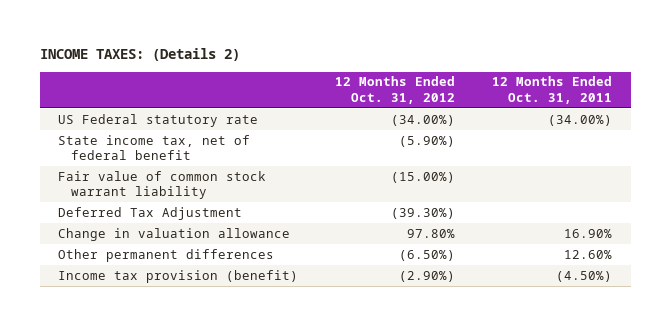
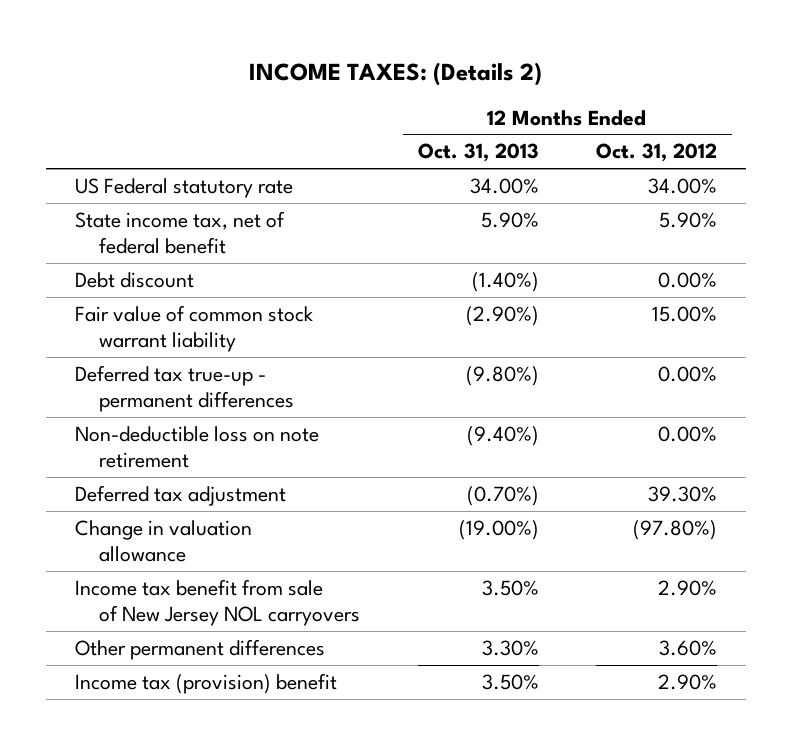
[492,76,613,104] 12 Months Ended Oct. 31, 2011 -> none
none -> [417,143,539,163] Oct. 31, 2013
[391,114,456,126] (34.00%) -> [648,177,718,194] 34.00%
[399,135,456,147] (5.90%) -> [659,211,718,228] 5.90%
none -> [74,271,194,288] Debt discount
[391,171,456,183] (15.00%) -> [652,305,718,322] 15.00%
none -> [74,364,294,413] Deferred tax true-up - permanent differences
none -> [74,425,319,469] Non-deductible loss on note retirement
[58,206,243,220] Deferred Tax Adjustment -> [74,484,286,506] Deferred tax adjustment
[391,207,456,219] (39.30%) -> [648,485,718,502] 39.30%
[407,228,456,238] 97.80% -> [633,519,718,540] (97.80%)
none -> [74,578,360,627] Income tax benefit from sale of New Jersey NOL carryovers
[399,249,456,261] (6.50%) -> [659,639,718,656] 3.60%
[58,269,299,283] Income tax provision (benefit) -> [74,672,337,694] Income tax (provision) benefit
[399,270,456,282] (2.90%) -> [658,673,718,690] 2.90%

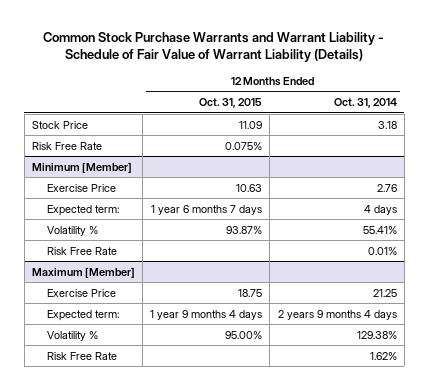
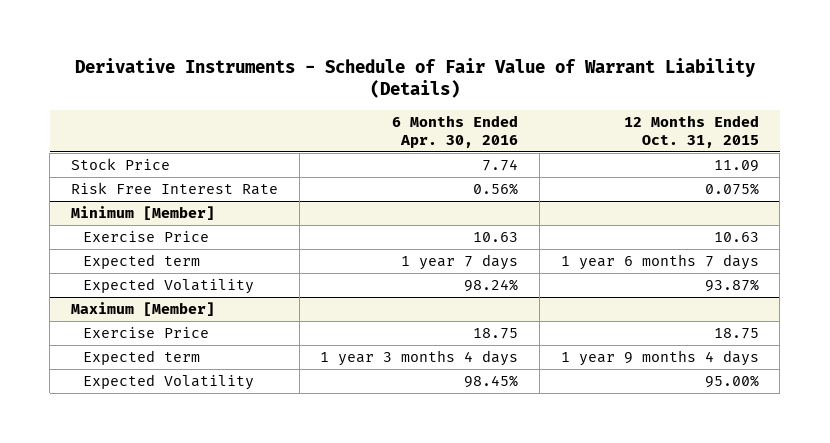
[43,31,385,63] Common Stock Purchase Warrants and Warrant Liability - Schedule of Fair Value of Warrant Liability (Details) -> [74,57,755,99] Derivative Instruments - Schedule of Fair Value of Warrant Liability (Details)
[333,98,397,109] Oct. 31, 2014 -> none
none -> [392,115,519,148] 6 Months Ended Apr. 30, 2016
[32,141,103,150] Risk Free Rate -> [71,181,279,195] Risk Free Interest Rate
[46,246,117,255] Risk Free Rate -> none
[46,204,119,216] Expected term: -> [83,253,201,269] Expected term
[46,225,98,236] Volatility % -> [83,277,255,294] Expected Volatility
[46,351,117,360] Risk Free Rate -> none
[46,309,119,321] Expected term: -> [83,349,201,365] Expected term
[46,330,98,341] Volatility % -> [83,373,255,390] Expected Volatility

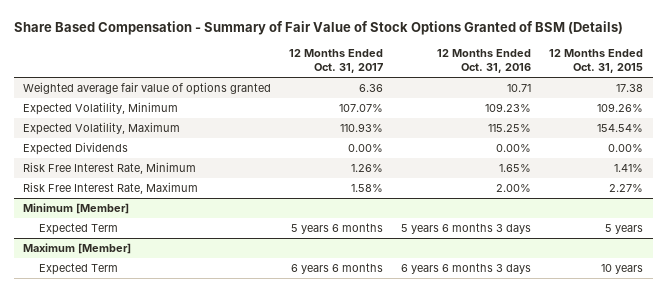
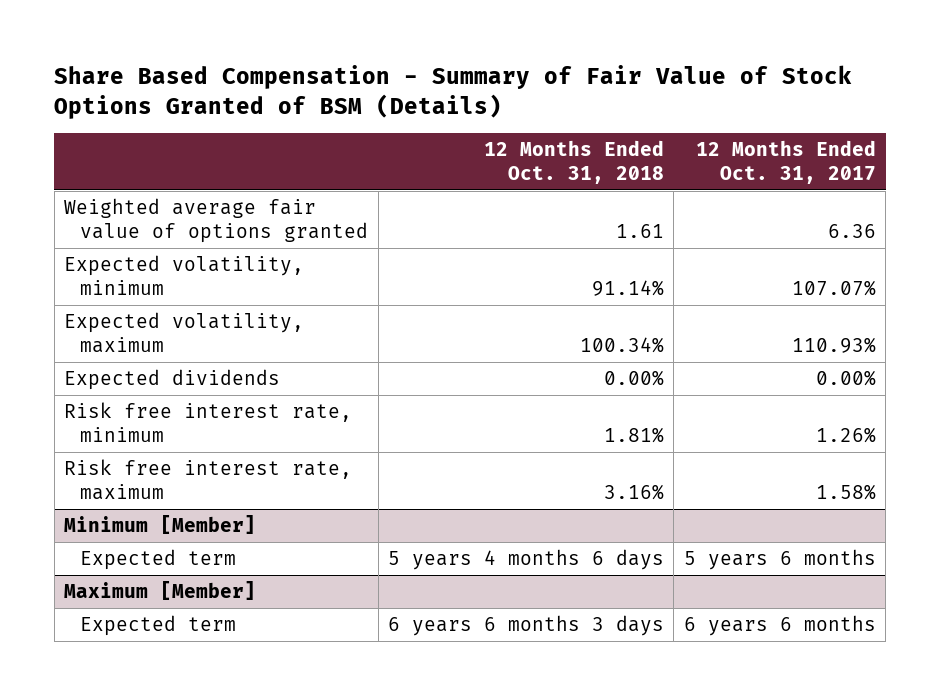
[437,48,532,74] 12 Months Ended Oct. 31, 2016 -> none
[549,48,644,74] 12 Months Ended Oct. 31, 2015 -> none
none -> [484,140,665,185] 12 Months Ended Oct. 31, 2018
[23,102,179,116] Expected Volatility, Minimum -> [64,255,305,296] Expected volatility, minimum
[23,122,181,136] Expected Volatility, Maximum -> [64,312,305,354] Expected volatility, maximum
[23,142,129,156] Expected Dividends -> [64,369,281,391] Expected dividends
[23,162,197,175] Risk Free Interest Rate, Minimum -> [64,402,353,443] Risk free interest rate, minimum
[23,182,199,195] Risk Free Interest Rate, Maximum -> [64,459,353,501] Risk free interest rate, maximum
[39,223,119,236] Expected Term -> [80,549,237,571] Expected term
[39,263,119,276] Expected Term -> [80,615,237,637] Expected term

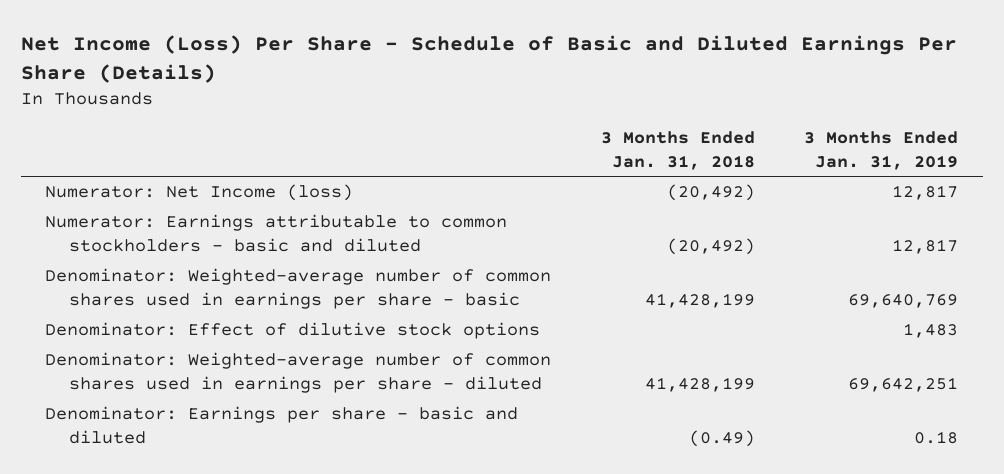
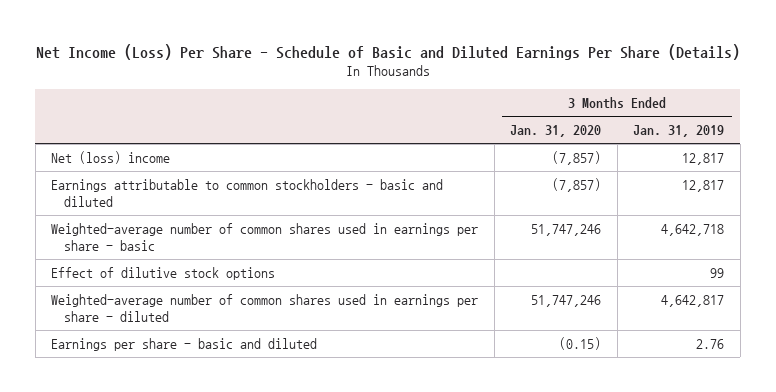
[600,131,755,170] 3 Months Ended Jan. 31, 2018 -> none
none -> [510,124,602,137] Jan. 31, 2020
[45,184,354,202] Numerator: Net Income (loss) -> [51,150,171,164] Net (loss) income
[45,214,508,253] Numerator: Earnings attributable to common stockholders - basic and diluted -> [51,178,444,208] Earnings attributable to common stockholders - basic and diluted
[45,268,552,310] Denominator: Weighted-average number of common shares used in earnings per share - basic -> [51,222,479,252] Weighted-average number of common shares used in earnings per share - basic
[848,294,959,309] 69,640,769 -> [661,223,725,236] 4,642,718
[45,322,541,340] Denominator: Effect of dilutive stock options -> [51,266,276,280] Effect of dilutive stock options
[903,323,959,339] 1,483 -> [710,267,725,278] 99
[45,352,552,394] Denominator: Weighted-average number of common shares used in earnings per share - diluted -> [51,293,479,323] Weighted-average number of common shares used in earnings per share - diluted
[848,377,959,393] 69,642,251 -> [661,294,725,307] 4,642,817
[45,406,519,445] Denominator: Earnings per share - basic and diluted -> [51,337,318,351] Earnings per share - basic and diluted
[914,431,959,445] 0.18 -> [696,338,725,349] 2.76

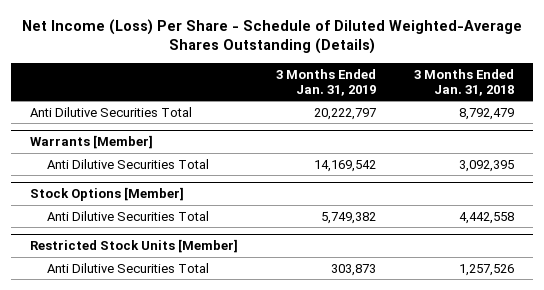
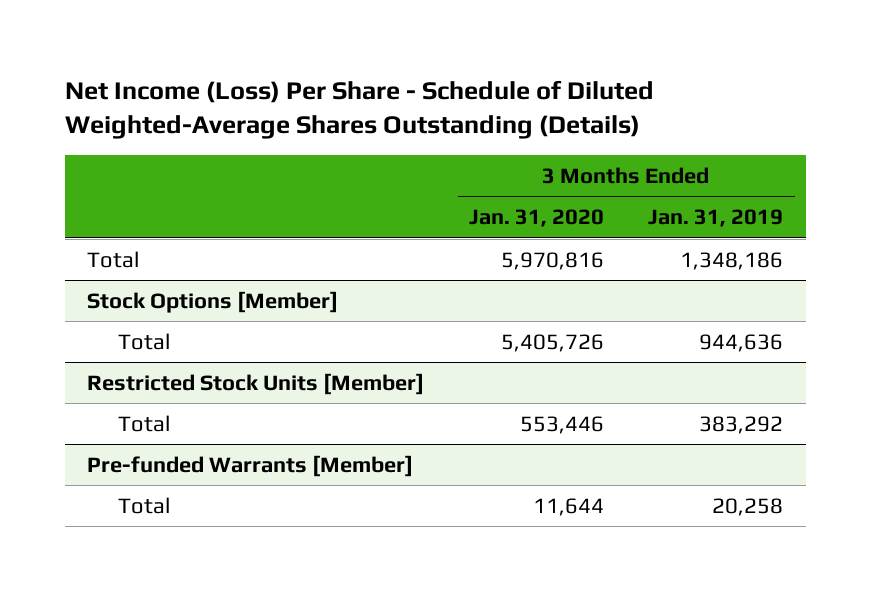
[413,68,514,96] 3 Months Ended Jan. 31, 2018 -> none
none -> [468,209,604,228] Jan. 31, 2020
[29,135,153,150] Warrants [Member] -> none
[47,158,210,169] Anti Dilutive Securities Total -> none
[29,106,192,117] Anti Dilutive Securities Total -> [87,250,140,268] Total
[313,107,376,120] 20,222,797 -> [680,251,784,270] 1,348,186
[47,210,210,221] Anti Dilutive Securities Total -> [118,332,171,350] Total
[320,211,376,224] 5,749,382 -> [699,333,784,352] 944,636
[47,262,210,273] Anti Dilutive Securities Total -> [118,414,171,432] Total
[330,263,376,276] 303,873 -> [699,415,784,434] 383,292
none -> [87,454,414,477] Pre-funded Warrants [Member]
none -> [118,496,171,514] Total

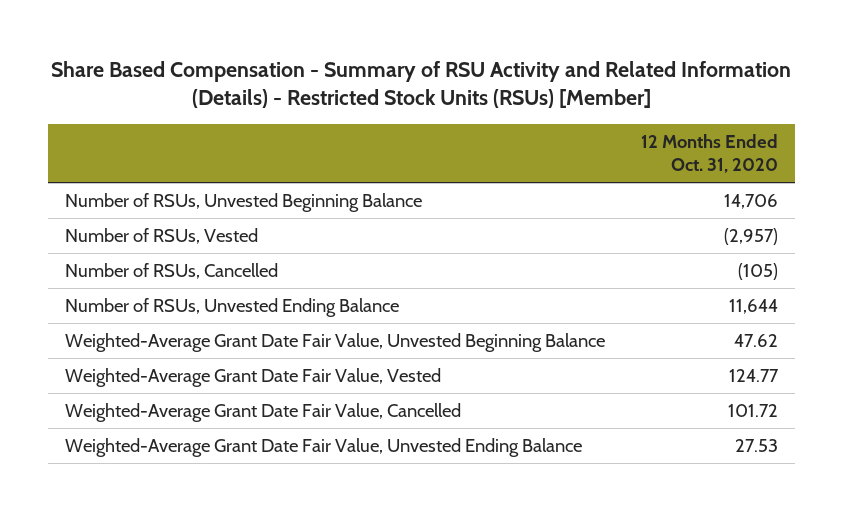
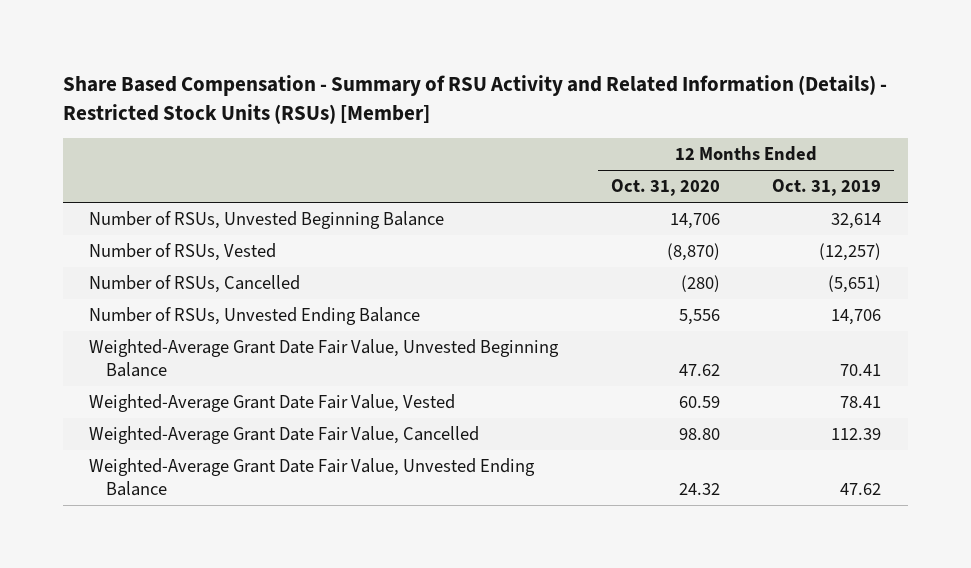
none -> [772,179,882,197] Oct. 31, 2019
[723,227,778,245] (2,957) -> [666,243,720,262] (8,870)
[737,262,778,280] (105) -> [680,275,720,293] (280)
[728,298,778,314] 11,644 -> [678,309,720,326] 5,556
[728,368,779,382] 124.77 -> [678,396,720,409] 60.59
[727,403,778,417] 101.72 -> [678,428,720,441] 98.80
[734,438,778,452] 27.53 -> [678,483,720,496] 24.32

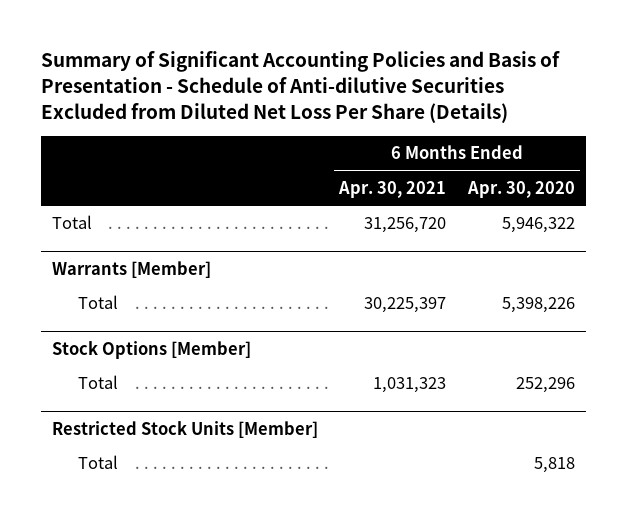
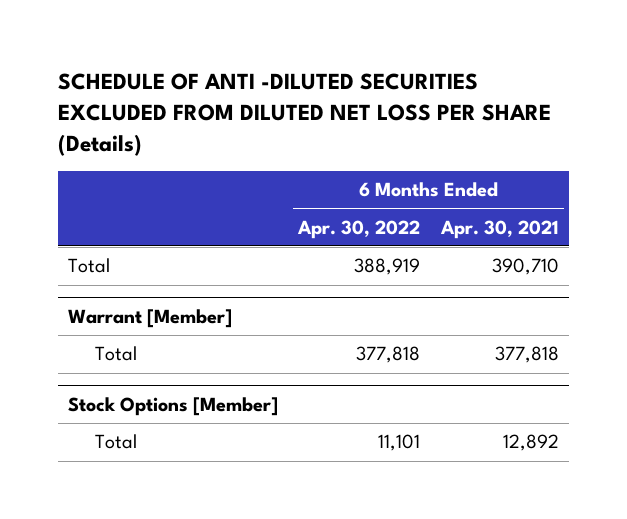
[41,51,561,124] Summary of Significant Accounting Policies and Basis of Presentation - Schedule of Anti-dilutive Securities Excluded from Diluted Net Loss Per Share (Details) -> [57,72,551,156] SCHEDULE OF ANTI -DILUTED SECURITIES EXCLUDED FROM DILUTED NET LOSS PER SHARE (Details)
[466,180,575,198] Apr. 30, 2020 -> none
none -> [297,219,421,239] Apr. 30, 2022
[364,217,447,234] 31,256,720 -> [491,258,559,276] 390,710
[51,261,211,279] Warrants [Member] -> [67,308,232,328] Warrant [Member]
[364,297,447,314] 30,225,397 -> [494,346,559,364] 377,818
[51,421,318,439] Restricted Stock Units [Member] -> none
[77,455,118,470] Total -> none
[373,377,447,394] 1,031,323 -> [502,434,559,452] 12,892

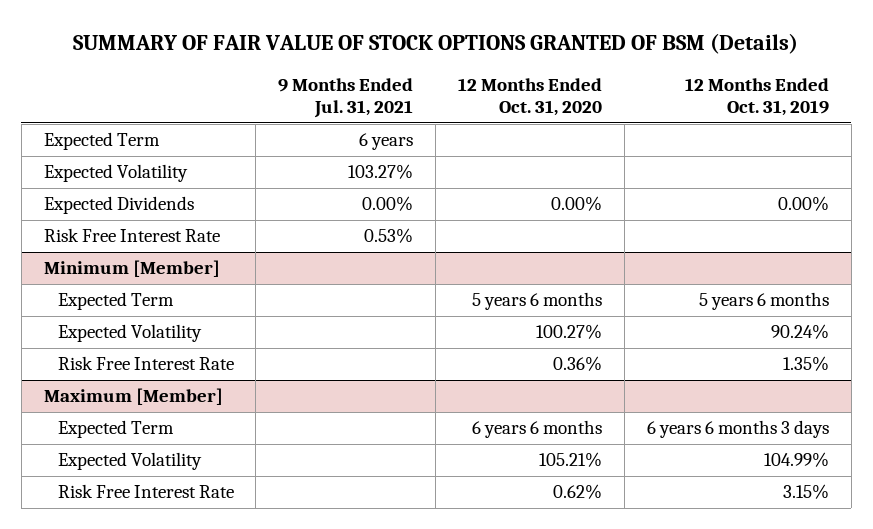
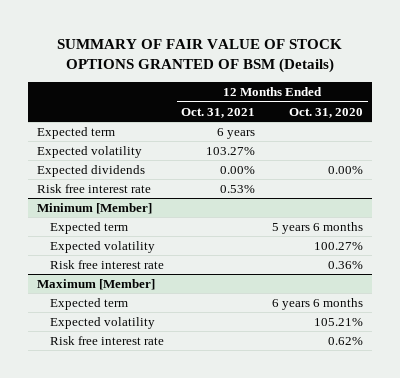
[278,77,414,119] 9 Months Ended Jul. 31, 2021 -> none
[684,77,829,117] 12 Months Ended Oct. 31, 2019 -> none
none -> [180,107,255,118] Oct. 31, 2021
[43,132,160,151] Expected Term -> [36,126,115,139] Expected term
[43,164,188,183] Expected Volatility -> [36,145,142,158] Expected volatility
[43,196,194,215] Expected Dividends -> [36,164,145,177] Expected dividends
[43,228,220,243] Risk Free Interest Rate -> [36,183,151,193] Risk free interest rate
[57,292,174,311] Expected Term -> [49,221,128,234] Expected term
[57,324,202,343] Expected Volatility -> [49,240,155,253] Expected volatility
[57,356,234,371] Risk Free Interest Rate -> [49,259,164,269] Risk free interest rate
[57,420,174,439] Expected Term -> [49,297,128,310] Expected term
[57,452,202,471] Expected Volatility -> [49,316,155,329] Expected volatility
[57,484,234,499] Risk Free Interest Rate -> [49,335,164,345] Risk free interest rate

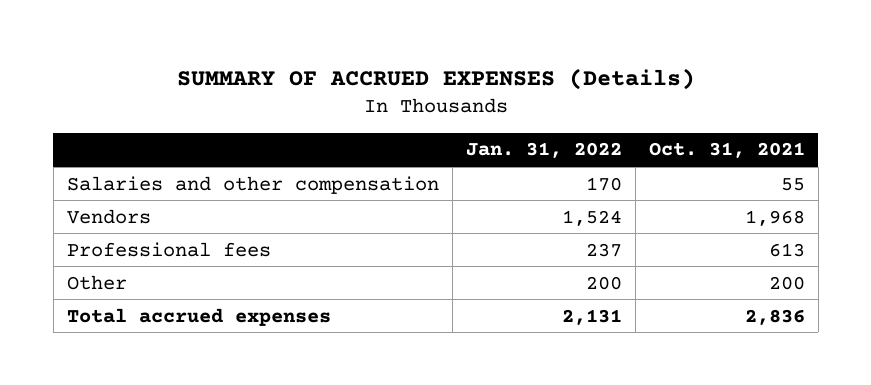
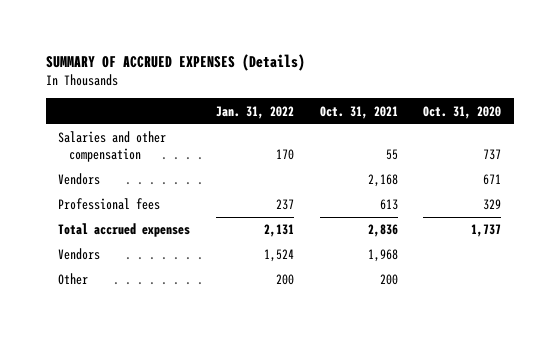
none -> [423,105,502,119] Oct. 31, 2020
none -> [58,173,101,186] Vendors
[66,208,151,224] Vendors -> [58,248,101,261] Vendors
[66,274,127,290] Other -> [58,273,89,286] Other

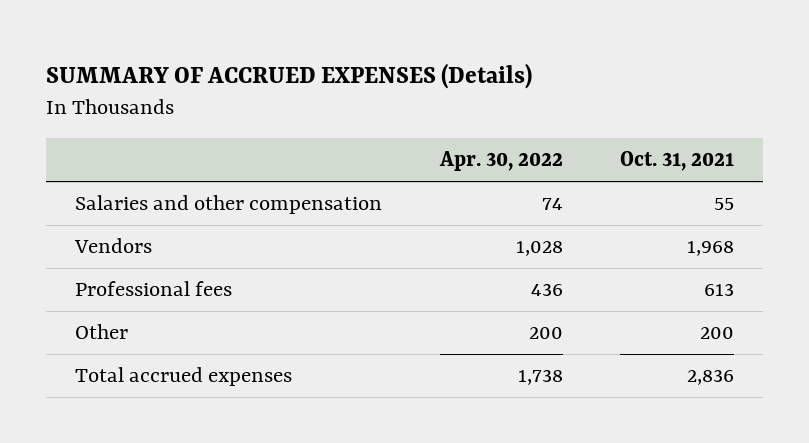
[216,105,295,119] Jan. 31, 2022 -> none
[423,105,502,119] Oct. 31, 2020 -> none
none -> [438,151,563,172] Apr. 30, 2022
[58,173,101,186] Vendors -> none
[58,198,161,211] Professional fees -> [75,281,233,297] Professional fees
[58,223,191,238] Total accrued expenses -> [75,367,293,387] Total accrued expenses

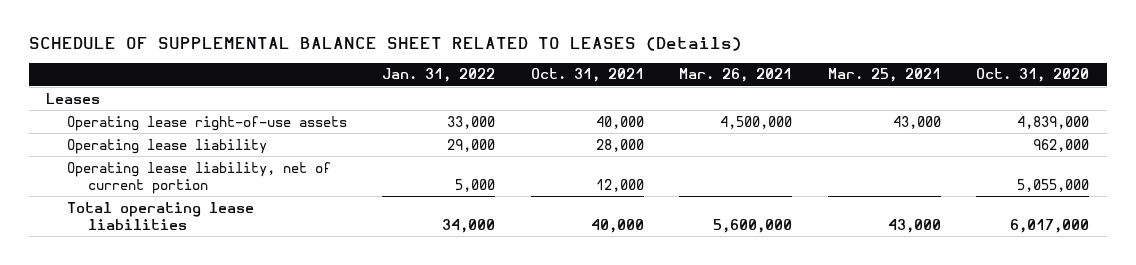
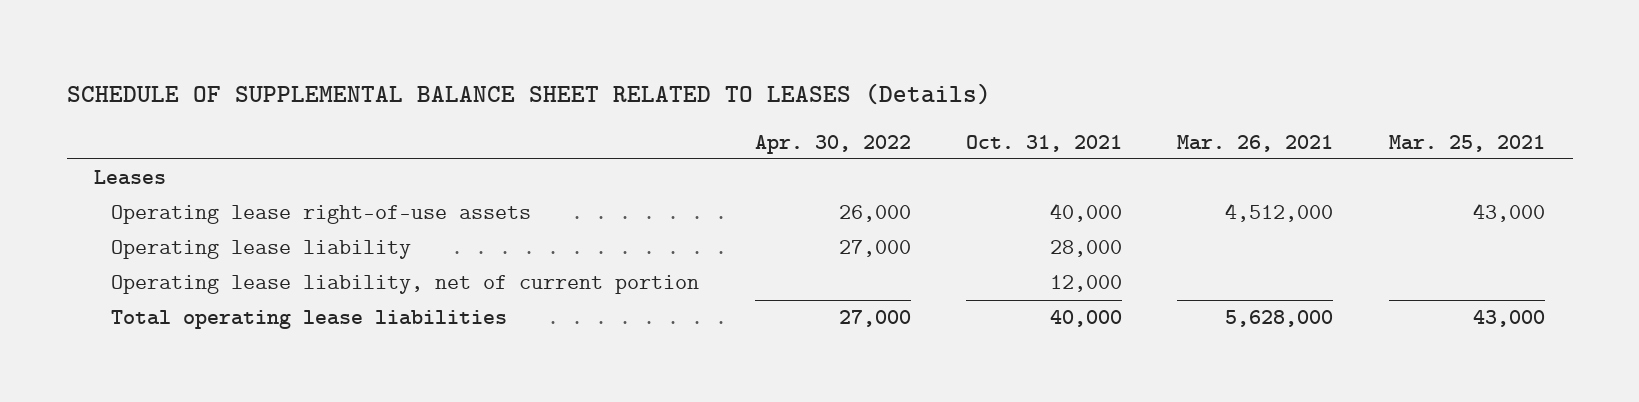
[382,68,496,83] Jan. 31, 2022 -> none
[976,68,1090,83] Oct. 31, 2020 -> none
none -> [754,134,911,154] Apr. 30, 2022
[720,115,793,129] 4,500,000 -> [1225,203,1334,223] 4,512,000
[713,218,793,233] 5,600,000 -> [1225,310,1334,328] 5,628,000

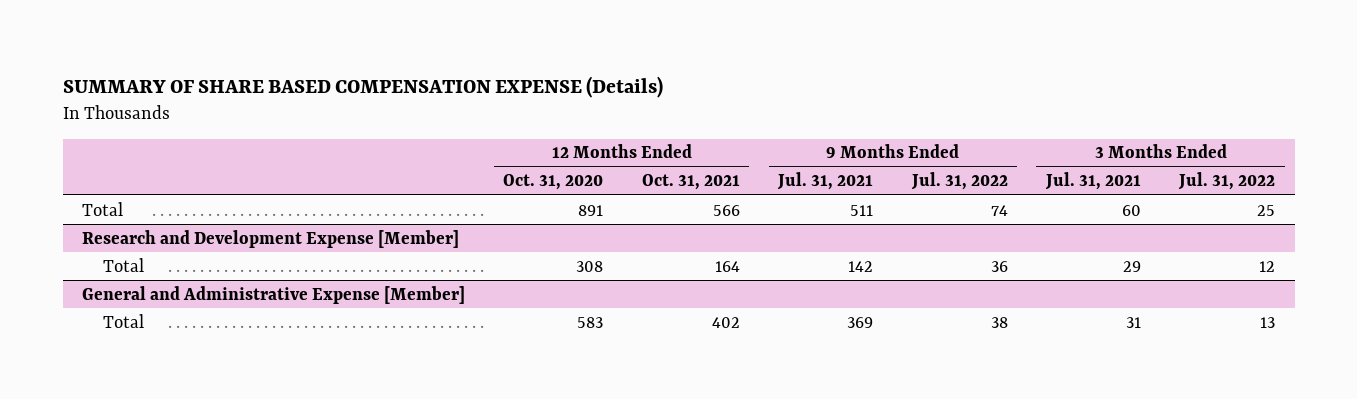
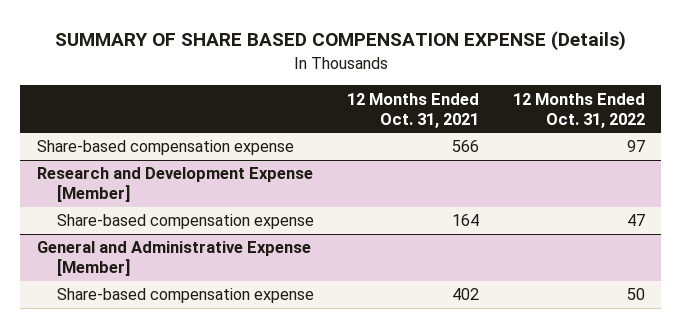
[503,174,604,191] Oct. 31, 2020 -> none
[777,172,874,191] 9 Months Ended Jul. 31, 2021 -> none
[910,172,1008,191] 9 Months Ended Jul. 31, 2022 -> none
[1045,172,1142,191] 3 Months Ended Jul. 31, 2021 -> none
[1178,172,1276,191] 3 Months Ended Jul. 31, 2022 -> none
none -> [512,92,645,128] 12 Months Ended Oct. 31, 2022
[81,201,123,216] Total -> [37,140,295,156] Share-based compensation expense
[103,257,145,272] Total -> [56,214,314,230] Share-based compensation expense
[103,313,145,328] Total -> [56,288,314,304] Share-based compensation expense

